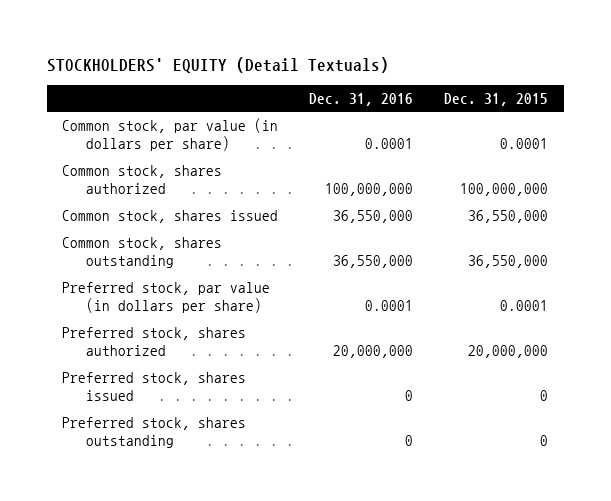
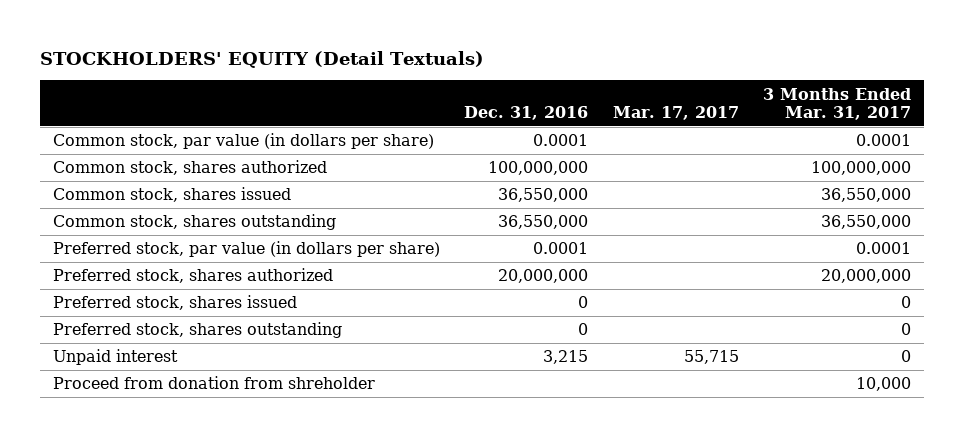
[444,92,549,106] Dec. 31, 2015 -> none
none -> [612,105,739,120] Mar. 17, 2017
none -> [763,87,912,120] 3 Months Ended Mar. 31, 2017
none -> [52,349,178,366] Unpaid interest
none -> [52,376,375,390] Proceed from donation from shreholder

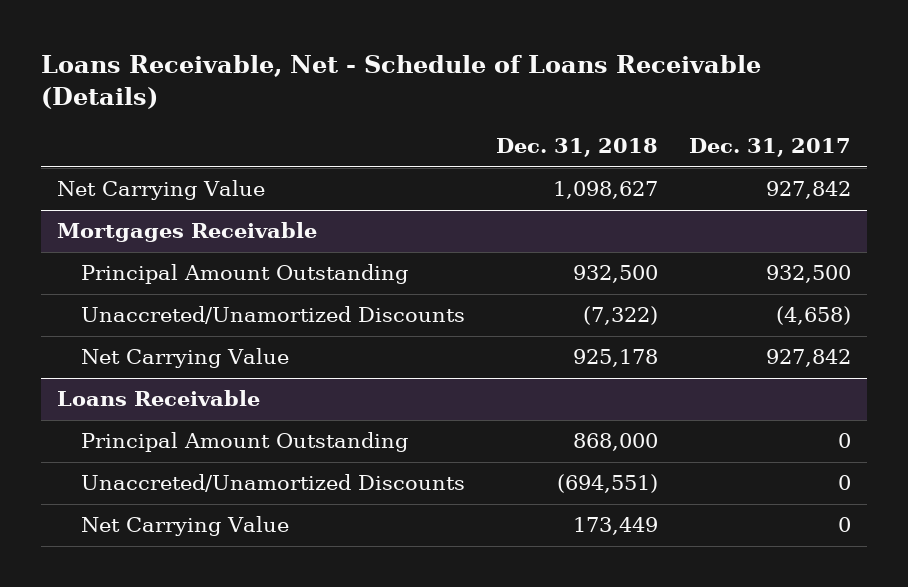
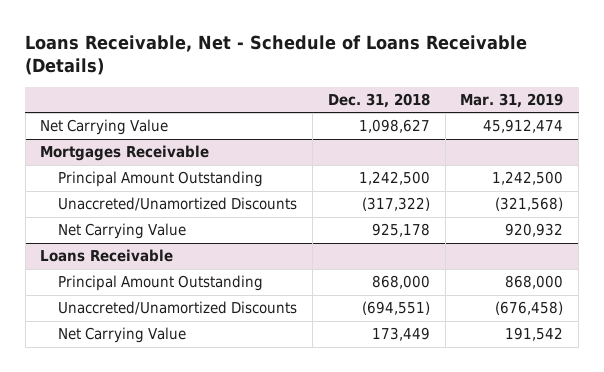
[689,138,852,158] Dec. 31, 2017 -> none
none -> [460,93,564,109] Mar. 31, 2019
[573,265,659,284] 932,500 -> [358,171,430,186] 1,242,500
[583,306,659,326] (7,322) -> [361,197,430,212] (317,322)

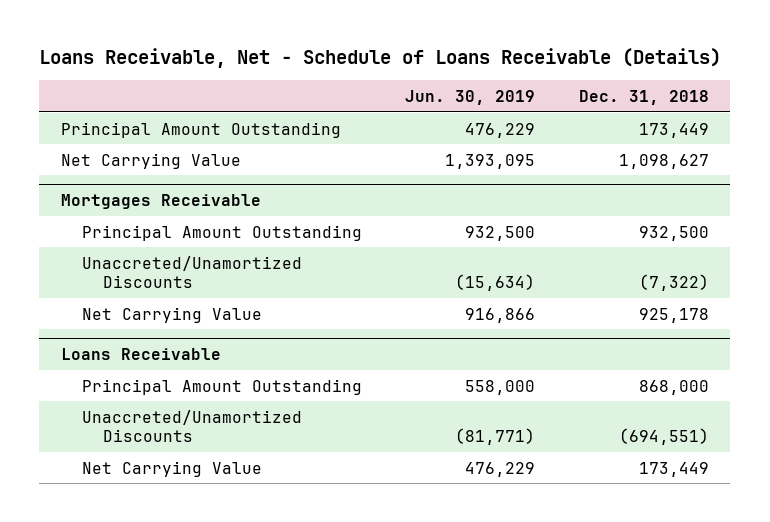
[460,93,564,109] Mar. 31, 2019 -> none
none -> [405,89,536,105] Jun. 30, 2019
none -> [60,121,341,138] Principal Amount Outstanding
[358,171,430,186] 1,242,500 -> [638,225,709,241] 932,500
[361,197,430,212] (317,322) -> [638,274,709,292] (7,322)

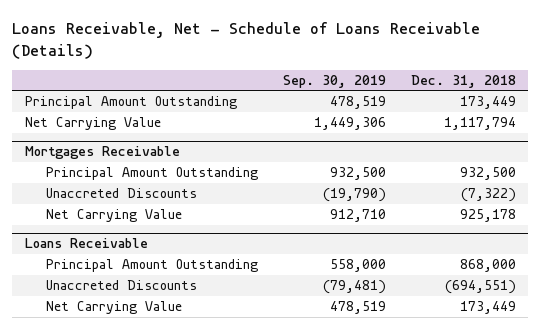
[405,89,536,105] Jun. 30, 2019 -> none
none -> [282,74,386,88] Sep. 30, 2019
[618,153,709,169] 1,098,627 -> [443,117,516,131] 1,117,794
[82,255,303,289] Unaccreted/Unamortized Discounts -> [46,188,198,199] Unaccreted Discounts
[82,409,303,443] Unaccreted/Unamortized Discounts -> [46,280,198,291] Unaccreted Discounts

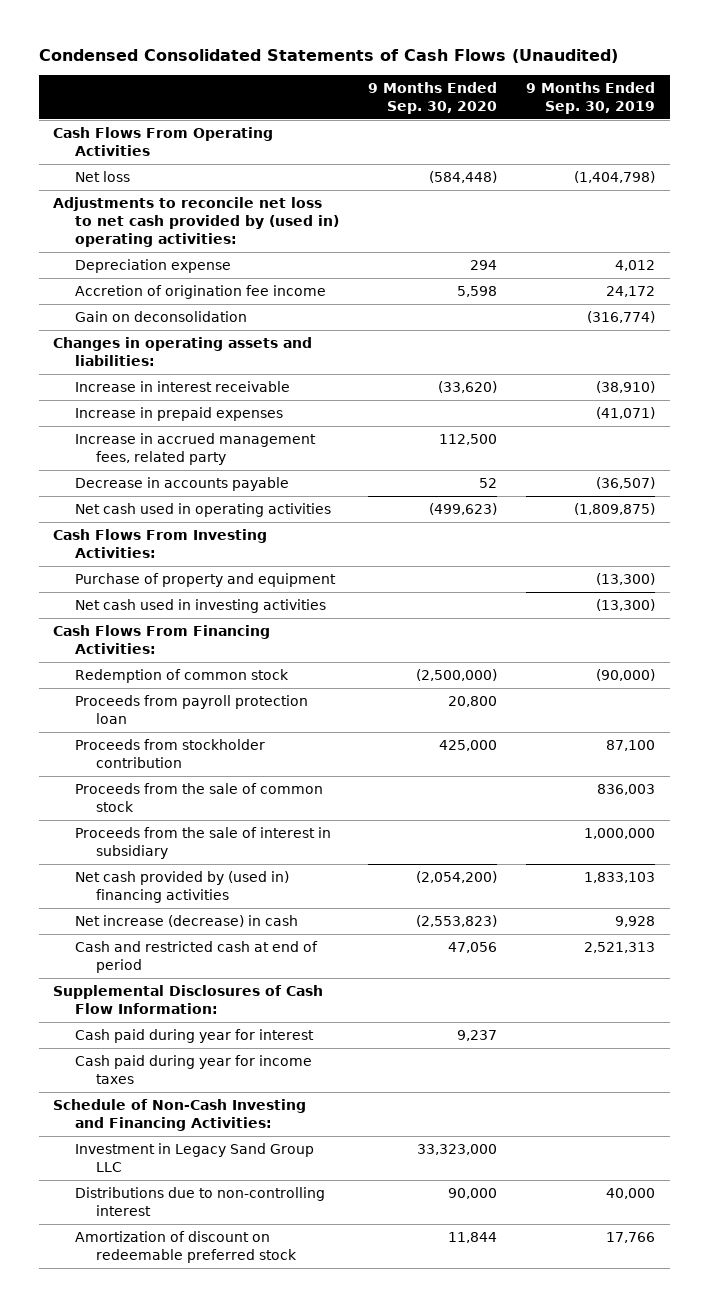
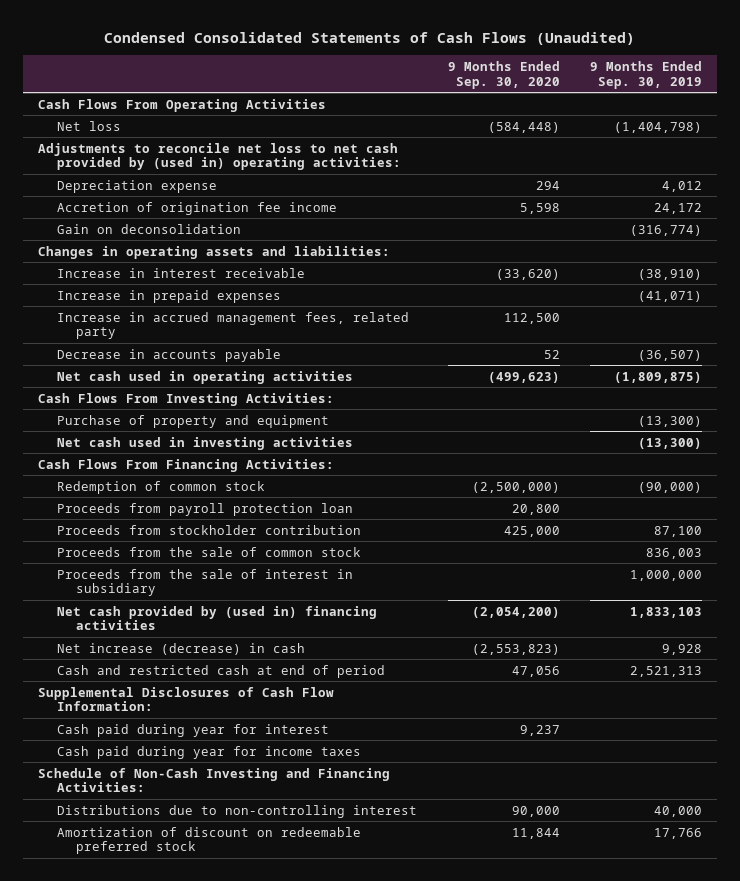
[74,1143,314,1173] Investment in Legacy Sand Group LLC -> none

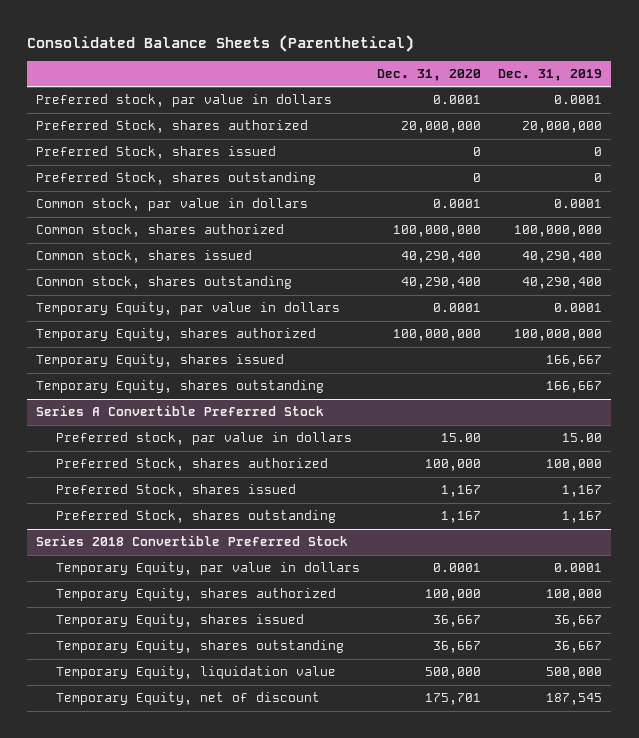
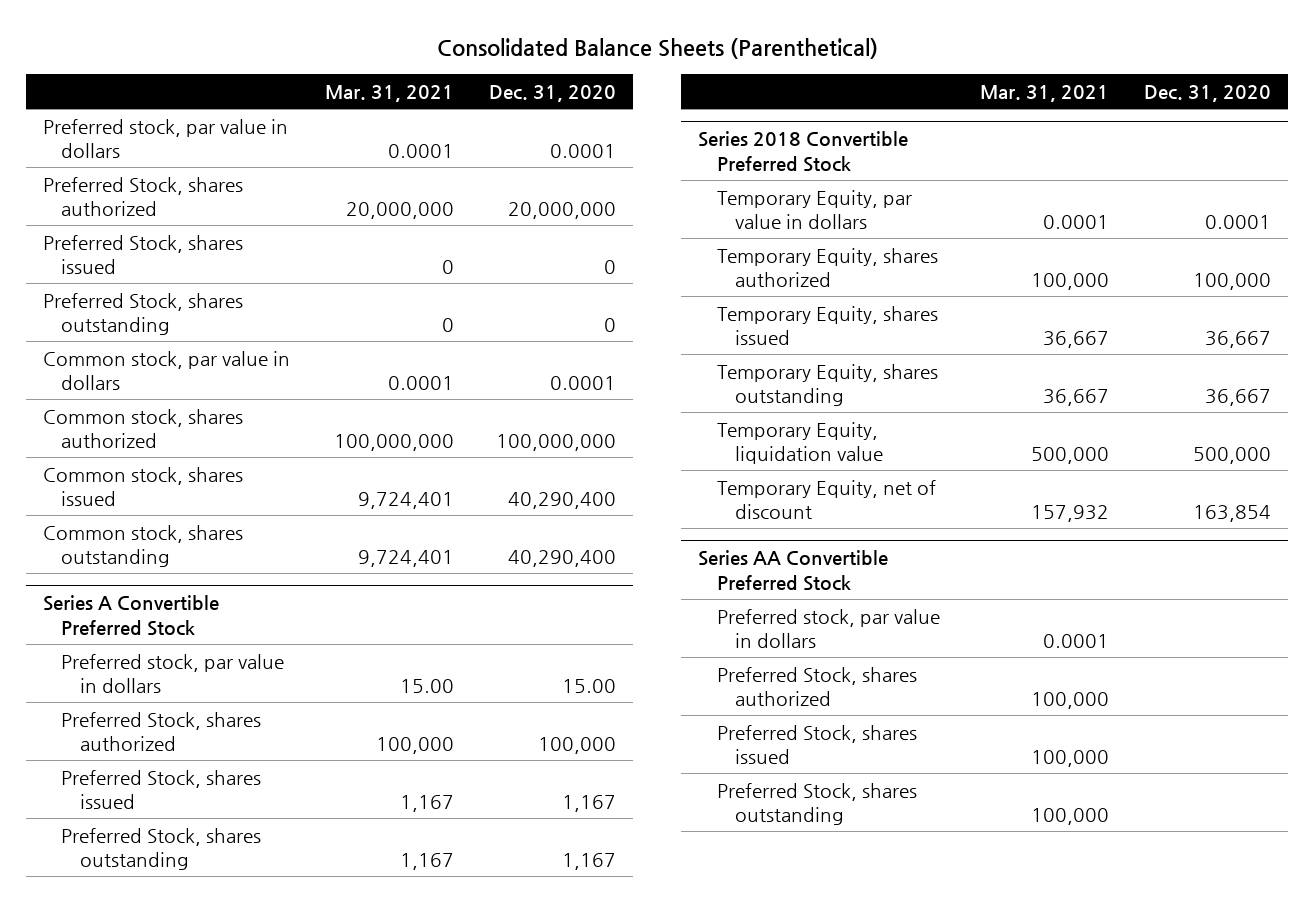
[498,69,603,82] Dec. 31, 2019 -> none
none -> [324,84,454,102] Mar. 31, 2021
[36,302,341,316] Temporary Equity, par value in dollars -> none
[36,328,317,342] Temporary Equity, shares authorized -> none
[36,354,285,368] Temporary Equity, shares issued -> none
[36,380,325,394] Temporary Equity, shares outstanding -> none
[425,693,482,706] 175,701 -> [1193,505,1272,523] 163,854
none -> [698,549,889,591] Series AA Convertible Preferred Stock
none -> [716,608,940,649] Preferred stock, par value in dollars
none -> [716,666,917,707] Preferred Stock, shares authorized
none -> [716,724,917,765] Preferred Stock, shares issued
none -> [716,782,917,826] Preferred Stock, shares outstanding

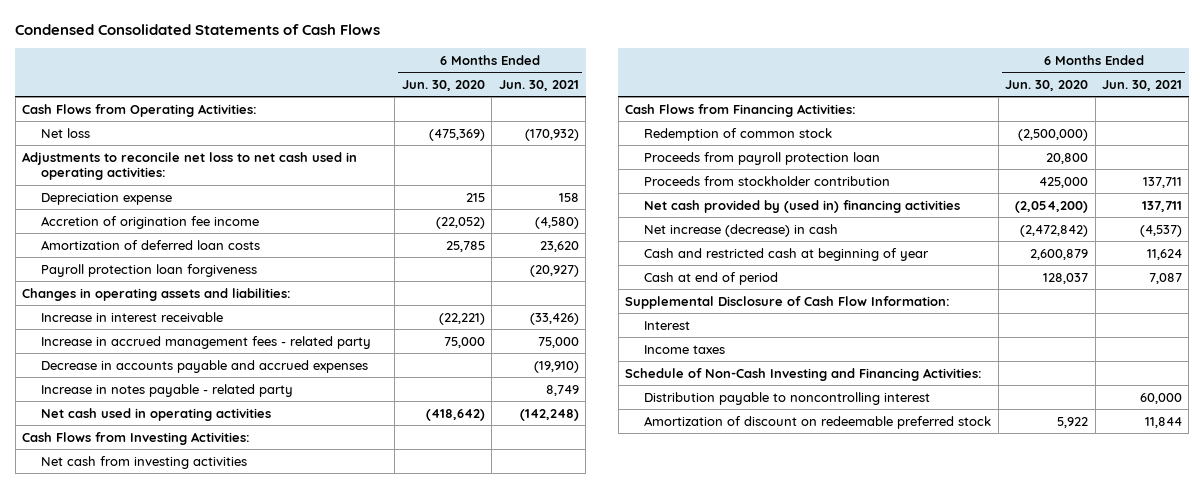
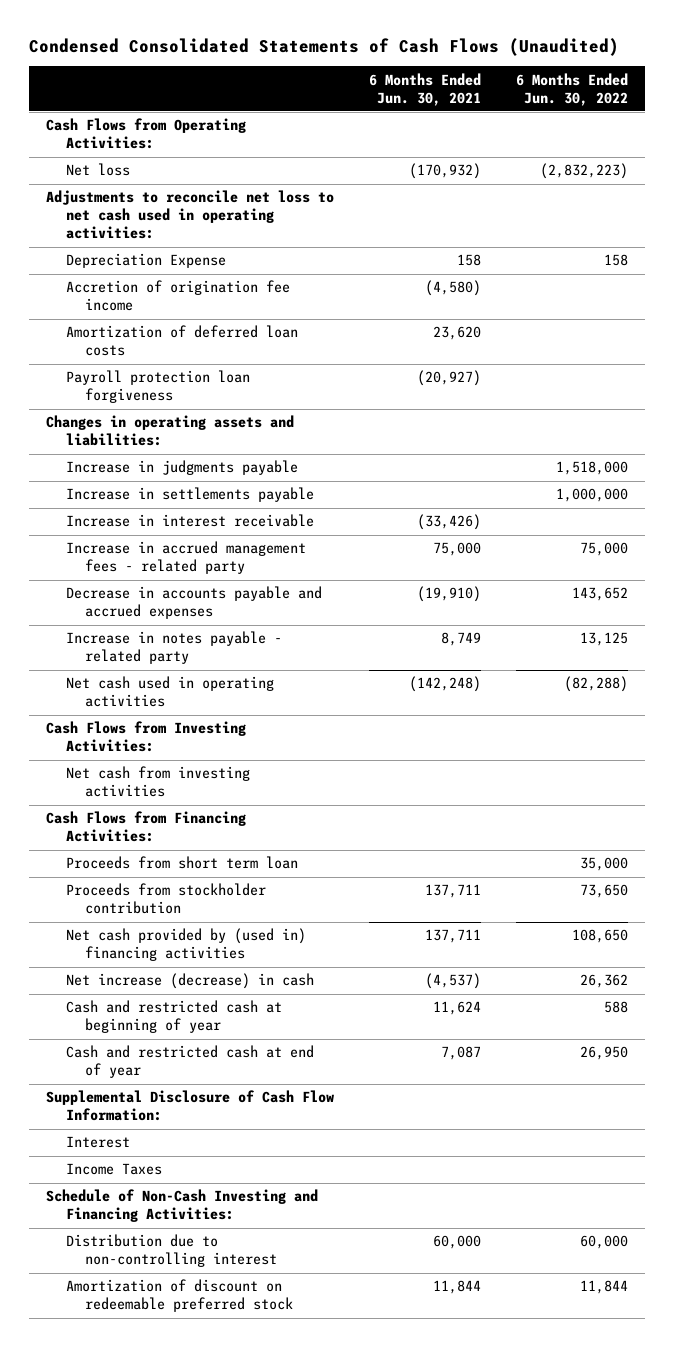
[15,24,381,36] Condensed Consolidated Statements of Cash Flows -> [28,37,619,56] Condensed Consolidated Statements of Cash Flows (Unaudited)
[401,79,485,91] Jun. 30, 2020 -> none
none -> [515,72,628,106] 6 Months Ended Jun. 30, 2022
[40,192,172,205] Depreciation expense -> [65,253,226,269] Depreciation Expense
none -> [65,460,298,476] Increase in judgments payable
none -> [65,487,314,503] Increase in settlements payable
[644,127,833,141] Redemption of common stock -> none
[644,151,881,165] Proceeds from payroll protection loan -> none
none -> [65,856,298,870] Proceeds from short term loan
[644,271,779,285] Cash at end of period -> [65,1045,314,1079] Cash and restricted cash at end of year
[644,344,726,354] Income taxes -> [65,1163,162,1176] Income Taxes
[644,391,931,405] Distribution payable to noncontrolling interest -> [65,1234,277,1268] Distribution due to non-controlling interest

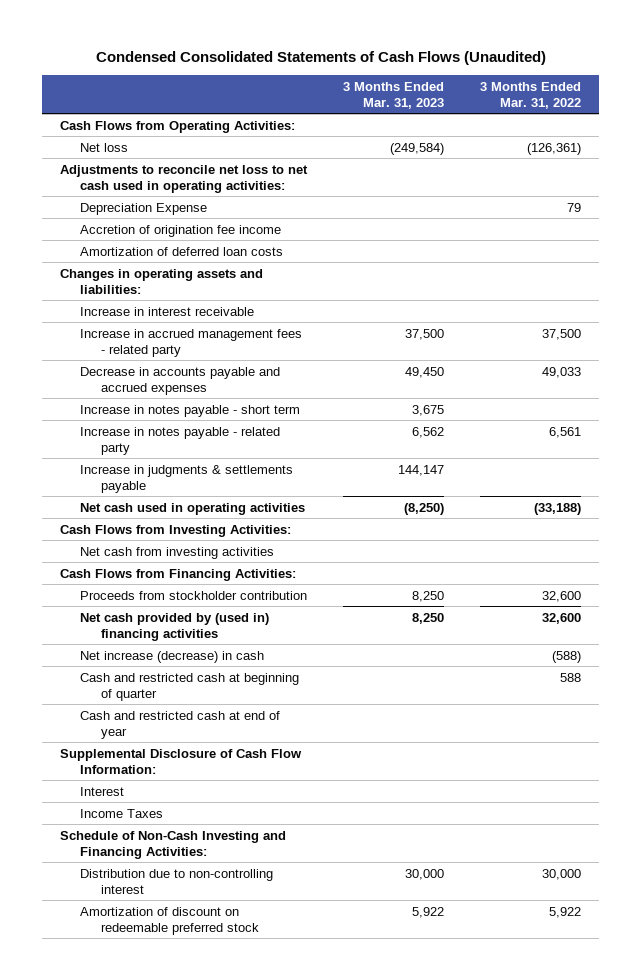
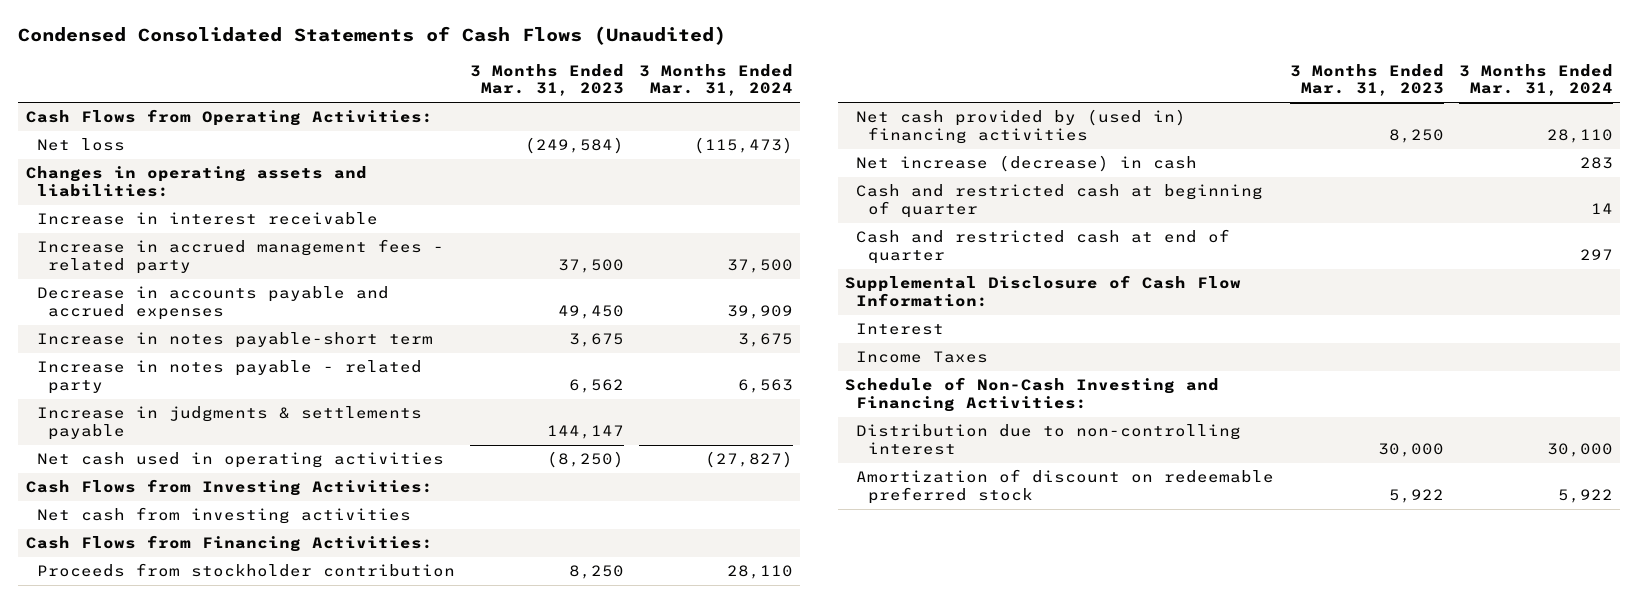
[480,81,582,109] 3 Months Ended Mar. 31, 2022 -> none
none -> [638,63,793,97] 3 Months Ended Mar. 31, 2024
[60,164,309,193] Adjustments to reconcile net loss to net cash used in operating activities: -> none
[80,202,208,215] Depreciation Expense -> none
[80,224,282,237] Accretion of origination fee income -> none
[80,246,284,256] Amortization of deferred loan costs -> none
[80,404,301,417] Increase in notes payable - short term -> [36,332,433,349] Increase in notes payable-short term
[80,710,281,739] Cash and restricted cash at end of year -> [856,229,1231,265] Cash and restricted cash at end of quarter

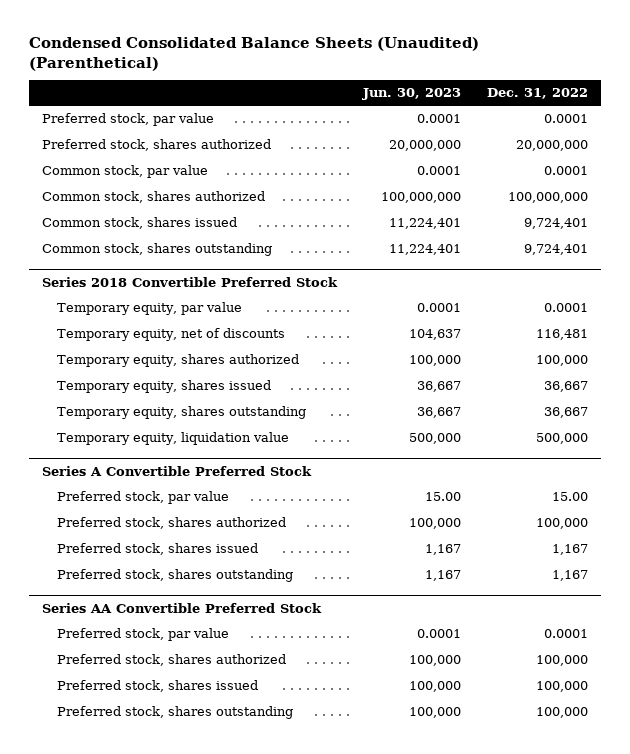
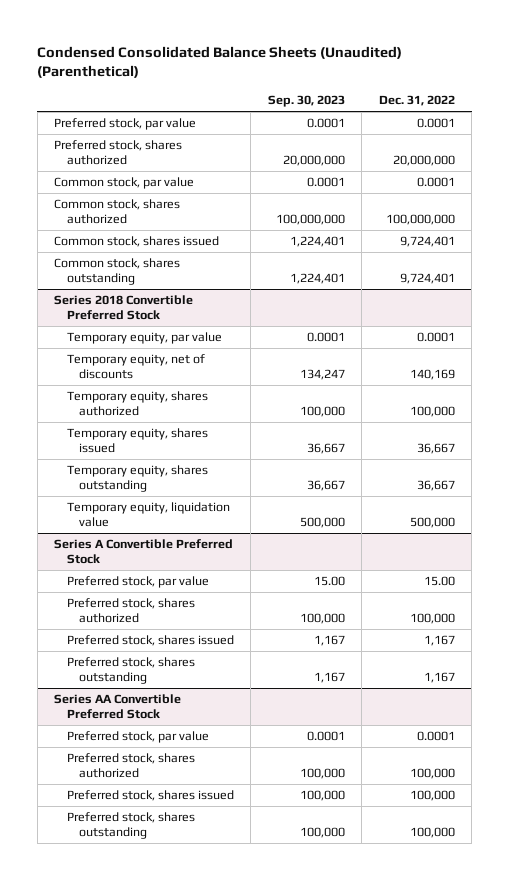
[362,88,462,101] Jun. 30, 2023 -> none
none -> [267,95,345,108] Sep. 30, 2023
[536,329,589,341] 116,481 -> [409,368,455,380] 140,169

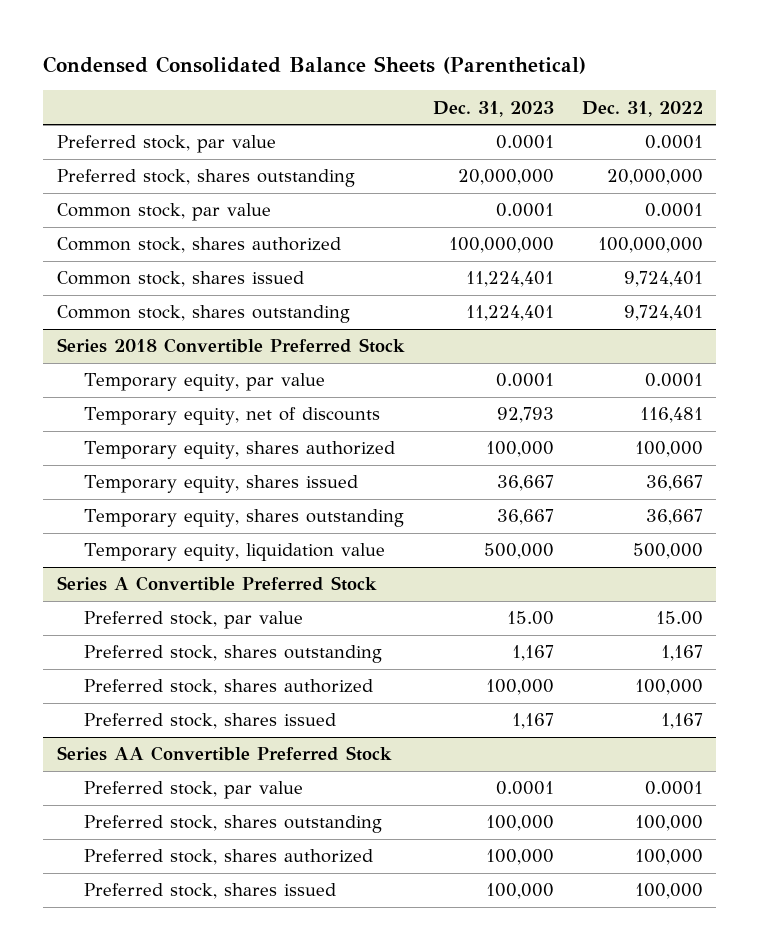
[37,45,403,79] Condensed Consolidated Balance Sheets (Unaudited) (Parenthetical) -> [43,55,587,74] Condensed Consolidated Balance Sheets (Parenthetical)
[267,95,345,108] Sep. 30, 2023 -> none
none -> [432,100,554,117] Dec. 31, 2023
[54,140,183,165] Preferred stock, shares authorized -> [57,169,356,188] Preferred stock, shares outstanding
[409,368,455,380] 140,169 -> [639,407,703,424] 116,481
[66,657,195,684] Preferred stock, shares outstanding -> [83,645,382,664] Preferred stock, shares outstanding
[66,812,195,839] Preferred stock, shares outstanding -> [83,815,382,834] Preferred stock, shares outstanding

